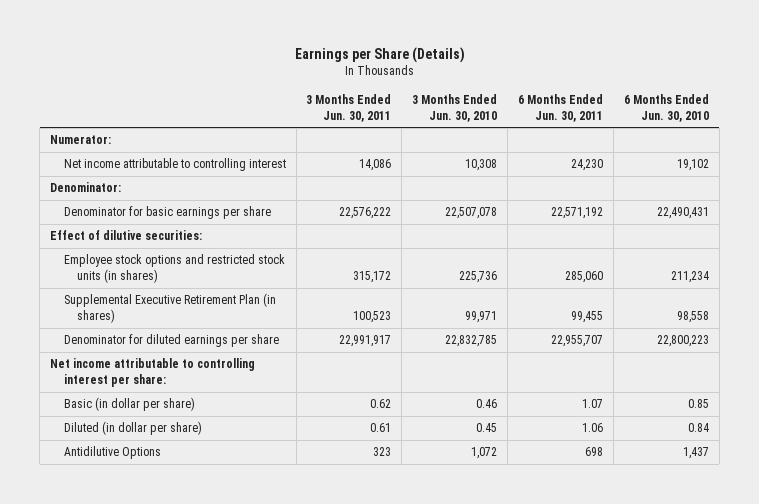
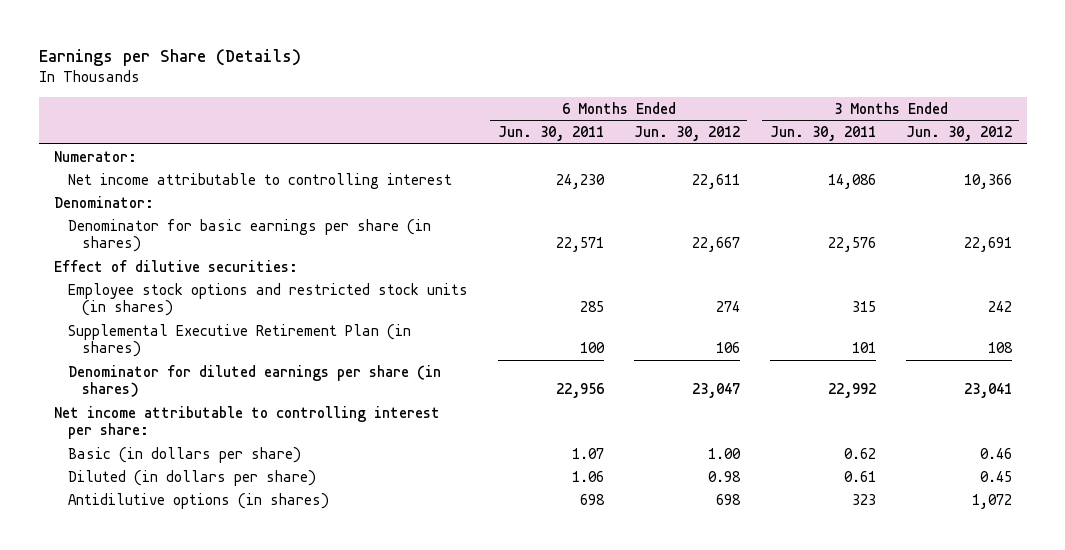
[412,93,498,122] 3 Months Ended Jun. 30, 2010 -> none
[624,93,710,122] 6 Months Ended Jun. 30, 2010 -> none
none -> [633,126,740,142] Jun. 30, 2012
none -> [905,126,1012,142] Jun. 30, 2012
[63,206,271,220] Denominator for basic earnings per share -> [67,218,431,253] Denominator for basic earnings per share (in shares)
[339,207,392,220] 22,576,222 -> [827,237,876,253] 22,576
[551,207,604,220] 22,571,192 -> [555,237,604,253] 22,571
[353,271,392,284] 315,172 -> [851,301,876,313] 315
[565,271,604,284] 285,060 -> [579,301,604,313] 285
[353,311,392,324] 100,523 -> [851,342,876,354] 101
[571,311,604,324] 99,455 -> [579,342,605,354] 100
[63,334,279,348] Denominator for diluted earnings per share -> [67,364,441,398] Denominator for diluted earnings per share (in shares)
[339,335,392,348] 22,991,917 -> [827,383,876,399] 22,992
[551,335,604,348] 22,955,707 -> [555,383,604,399] 22,956
[63,397,195,412] Basic (in dollar per share) -> [67,446,301,463] Basic (in dollars per share)
[63,421,202,436] Diluted (in dollar per share) -> [67,469,316,486] Diluted (in dollars per share)
[63,446,161,460] Antidilutive Options -> [67,492,329,509] Antidilutive options (in shares)

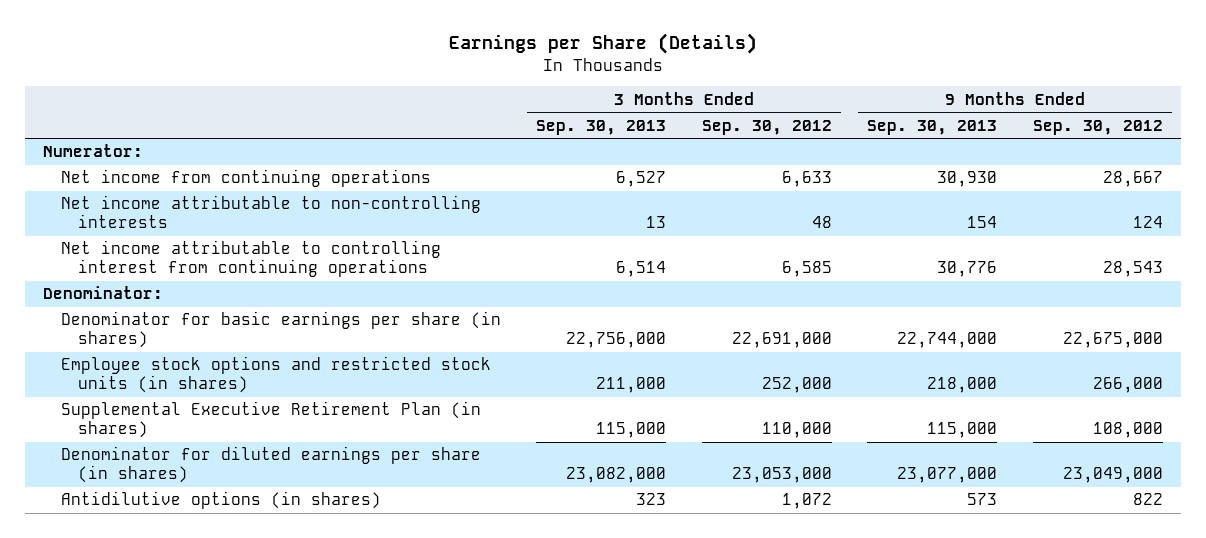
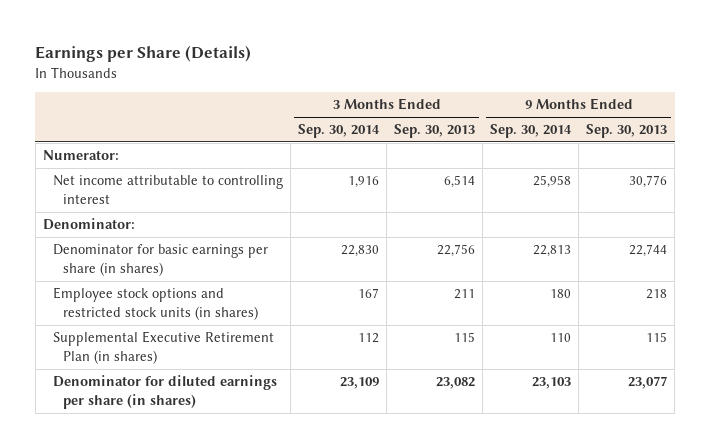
[701,119,832,135] Sep. 30, 2012 -> none
[1032,119,1163,135] Sep. 30, 2012 -> none
none -> [298,124,381,139] Sep. 30, 2014
none -> [490,124,573,139] Sep. 30, 2014
[60,169,431,188] Net income from continuing operations -> none
[60,195,481,229] Net income attributable to non-controlling interests -> none
[60,240,441,278] Net income attributable to controlling interest from continuing operations -> [53,175,284,205] Net income attributable to controlling interest
[60,491,381,510] Antidilutive options (in shares) -> none
[566,332,667,349] 22,756,000 -> [437,244,476,258] 22,756
[897,332,998,349] 22,744,000 -> [629,244,668,258] 22,744
[596,377,667,394] 211,000 -> [454,289,476,300] 211
[927,377,998,394] 218,000 -> [646,289,668,300] 218
[596,422,667,439] 115,000 -> [454,332,476,343] 115
[927,422,998,439] 115,000 -> [646,332,668,343] 115
[566,467,667,484] 23,082,000 -> [436,377,476,390] 23,082
[897,467,998,484] 23,077,000 -> [628,376,668,390] 23,077

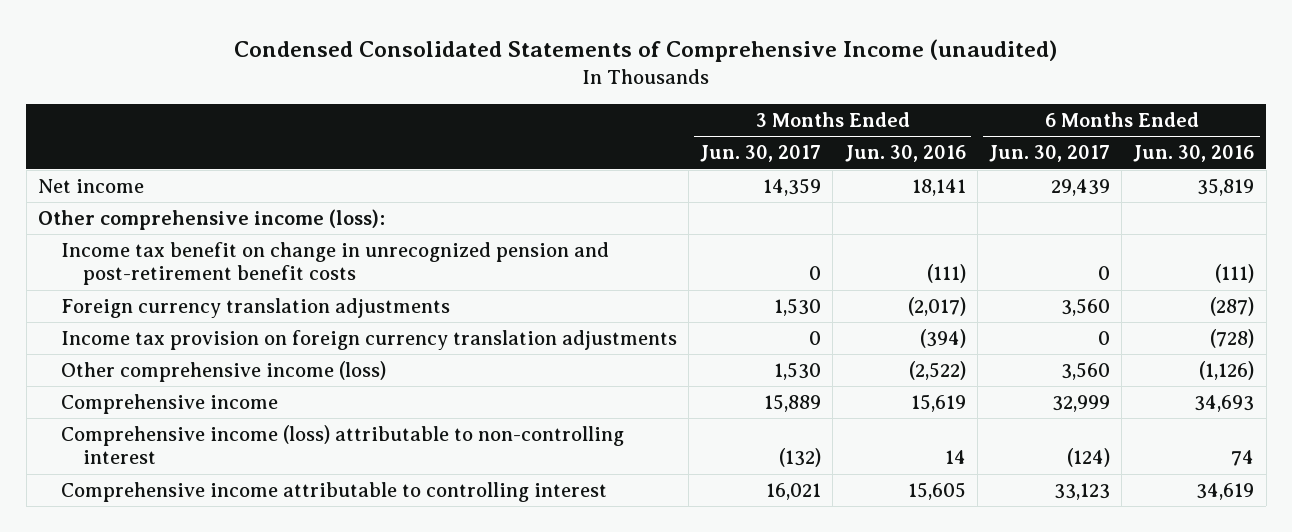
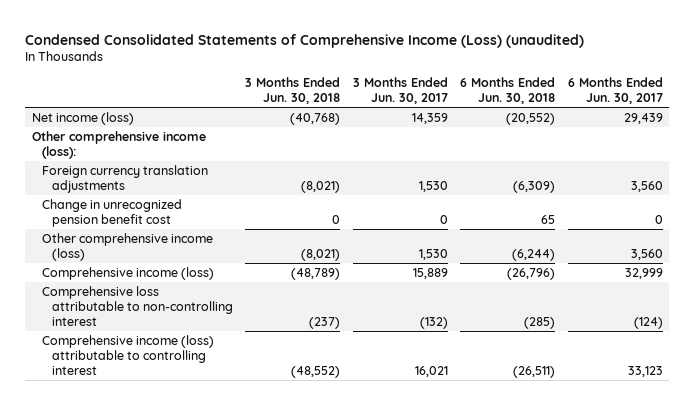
[234,38,1058,62] Condensed Consolidated Statements of Comprehensive Income (unaudited) -> [25,33,585,48] Condensed Consolidated Statements of Comprehensive Income (Loss) (unaudited)
[844,145,966,163] Jun. 30, 2016 -> none
[1133,145,1255,163] Jun. 30, 2016 -> none
none -> [245,77,341,105] 3 Months Ended Jun. 30, 2018
none -> [460,77,556,105] 6 Months Ended Jun. 30, 2018
[37,179,144,194] Net income -> [31,111,134,125] Net income (loss)
[60,242,609,286] Income tax benefit on change in unrecognized pension and post-retirement benefit costs -> none
[60,330,677,351] Income tax provision on foreign currency translation adjustments -> none
none -> [41,198,182,227] Change in unrecognized pension benefit cost
[60,394,278,415] Comprehensive income -> [41,266,214,280] Comprehensive income (loss)
[60,425,624,465] Comprehensive income (loss) attributable to non-controlling interest -> [41,285,233,327] Comprehensive loss attributable to non-controlling interest
[60,482,607,503] Comprehensive income attributable to controlling interest -> [41,334,214,376] Comprehensive income (loss) attributable to controlling interest

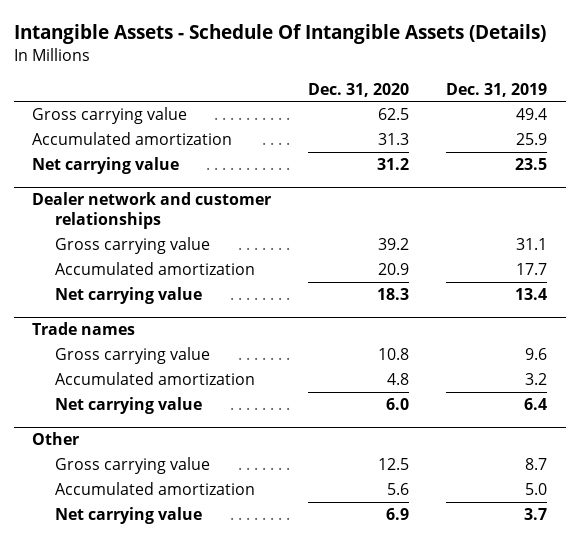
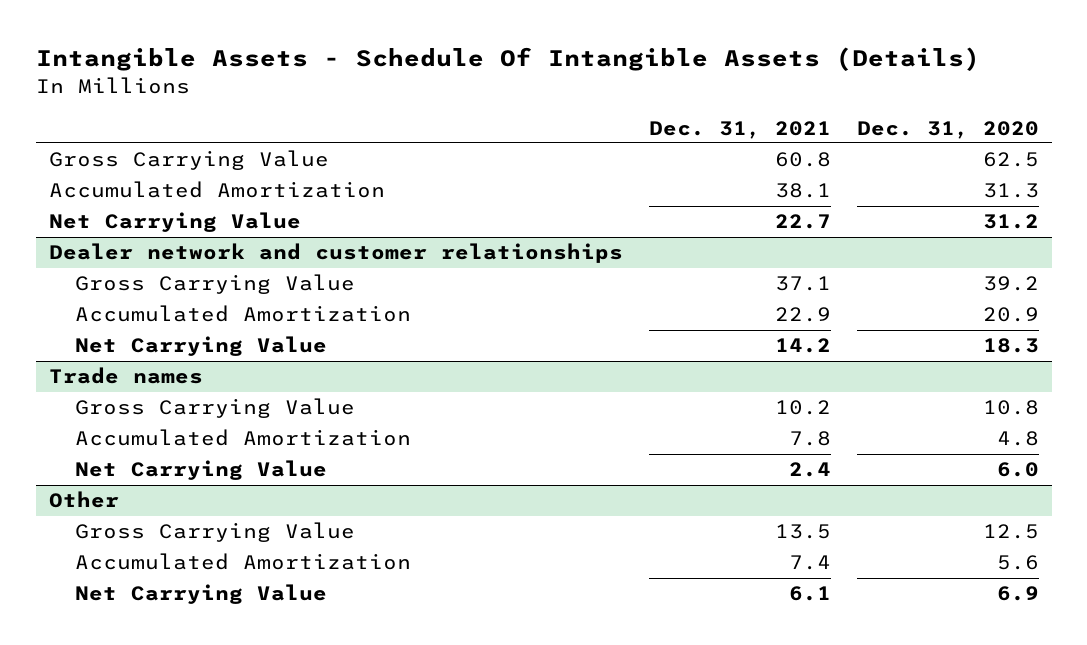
[446,82,548,97] Dec. 31, 2019 -> none
none -> [648,120,831,139] Dec. 31, 2021
[32,107,188,125] Gross carrying value -> [48,150,329,171] Gross Carrying Value
[32,132,233,146] Accumulated amortization -> [48,181,385,199] Accumulated Amortization
[32,157,180,175] Net carrying value -> [48,212,301,233] Net Carrying Value
[55,237,211,255] Gross carrying value -> [74,274,355,295] Gross Carrying Value
[55,262,256,276] Accumulated amortization -> [74,305,411,323] Accumulated Amortization
[55,287,203,305] Net carrying value -> [74,336,327,357] Net Carrying Value
[55,347,211,365] Gross carrying value -> [74,398,355,419] Gross Carrying Value
[55,372,256,386] Accumulated amortization -> [74,429,411,447] Accumulated Amortization
[55,397,203,415] Net carrying value -> [74,460,327,481] Net Carrying Value
[55,457,211,475] Gross carrying value -> [74,522,355,543] Gross Carrying Value
[55,482,256,496] Accumulated amortization -> [74,553,411,571] Accumulated Amortization
[55,507,203,525] Net carrying value -> [74,584,327,605] Net Carrying Value

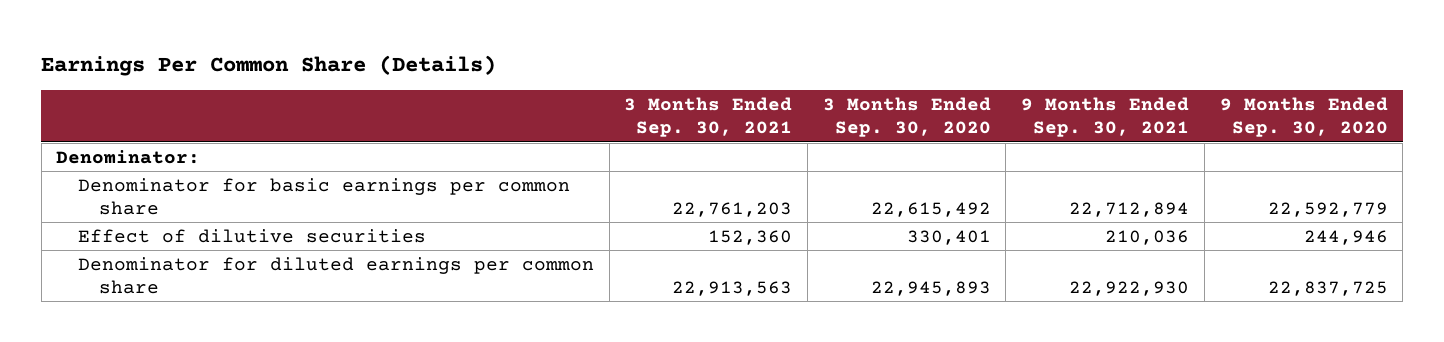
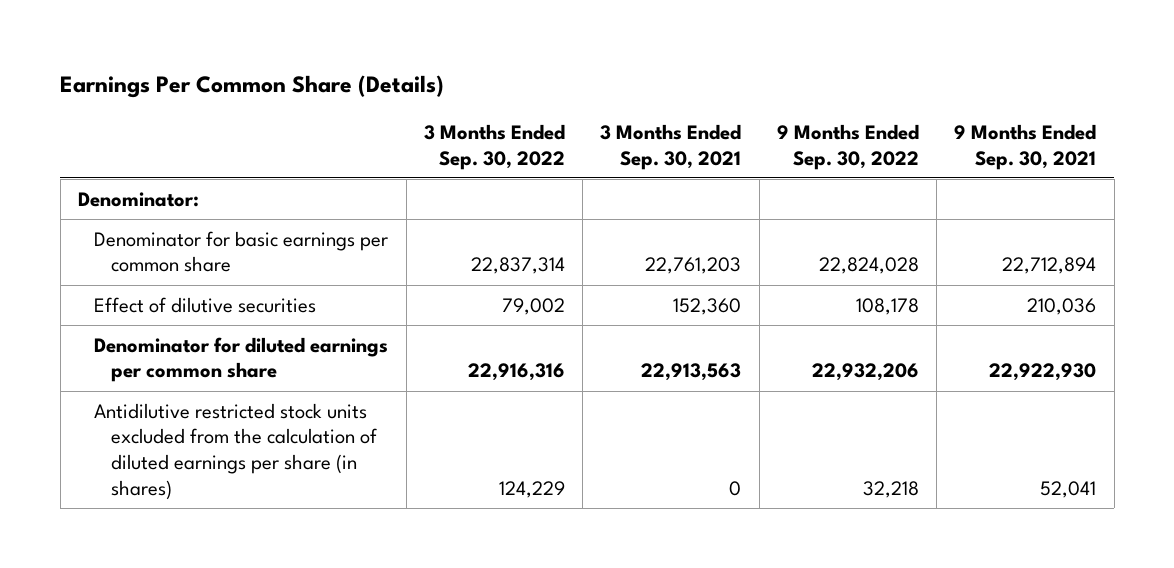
[822,97,991,138] 3 Months Ended Sep. 30, 2020 -> none
[1219,97,1388,138] 9 Months Ended Sep. 30, 2020 -> none
none -> [423,123,565,170] 3 Months Ended Sep. 30, 2022
none -> [776,123,919,170] 9 Months Ended Sep. 30, 2022
none -> [94,402,377,500] Antidilutive restricted stock units excluded from the calculation of diluted earnings per share (in shares)

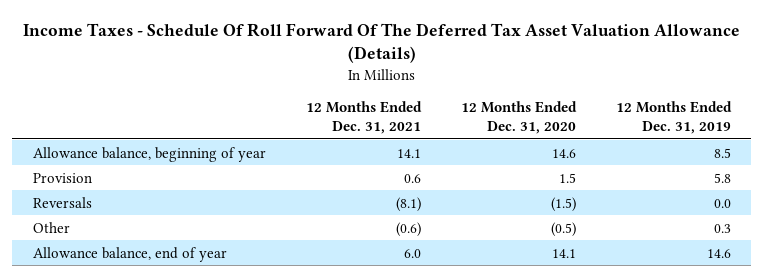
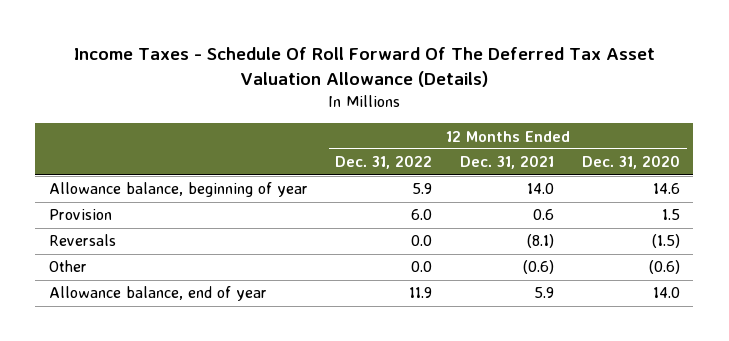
[616,101,733,134] 12 Months Ended Dec. 31, 2019 -> none
none -> [335,155,433,170] Dec. 31, 2022
[396,148,421,158] 14.1 -> [527,183,555,195] 14.0
[551,221,577,237] (0.5) -> [648,260,680,275] (0.6)
[403,248,421,258] 6.0 -> [534,287,555,299] 5.9
[552,248,577,258] 14.1 -> [652,287,680,299] 14.0

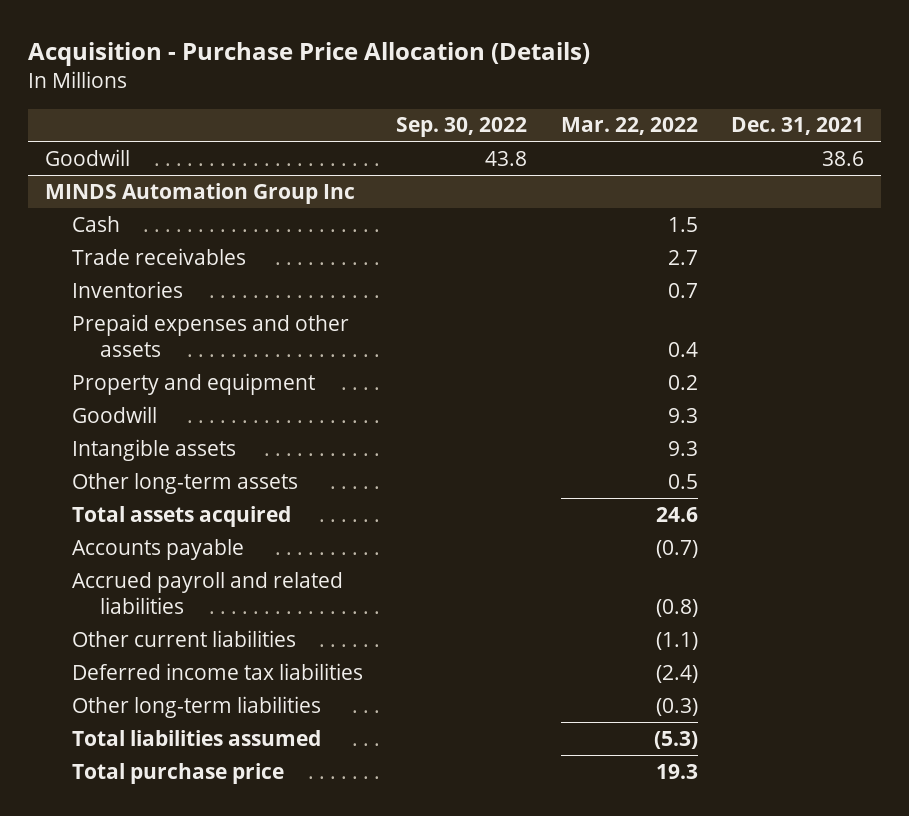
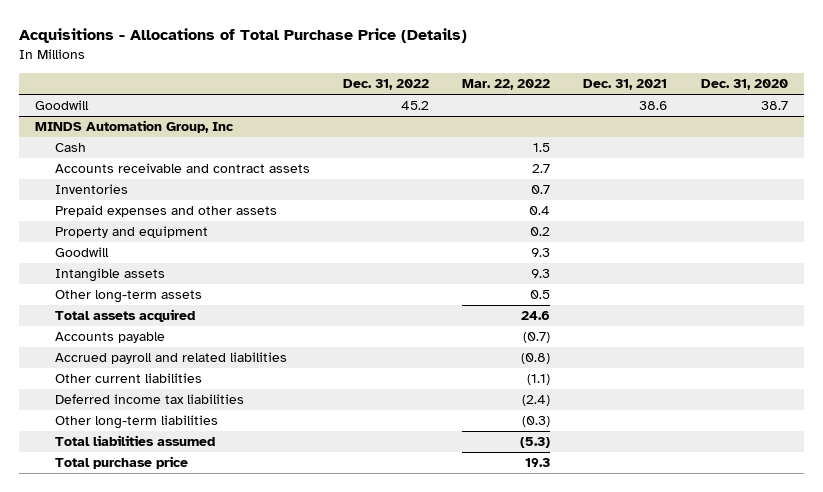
[28,42,591,67] Acquisition - Purchase Price Allocation (Details) -> [18,28,467,44] Acquisitions - Allocations of Total Purchase Price (Details)
[396,117,528,138] Sep. 30, 2022 -> none
none -> [342,79,429,91] Dec. 31, 2022
none -> [700,79,788,91] Dec. 31, 2020
[44,182,355,204] MINDS Automation Group Inc -> [35,120,235,134] MINDS Automation Group, Inc
[72,247,247,265] Trade receivables -> [54,163,310,174] Accounts receivable and contract assets

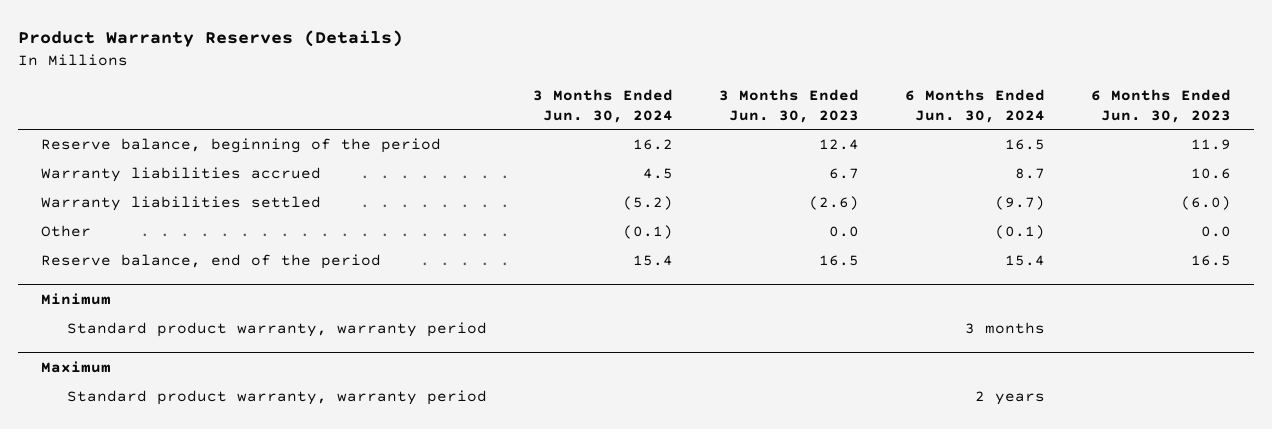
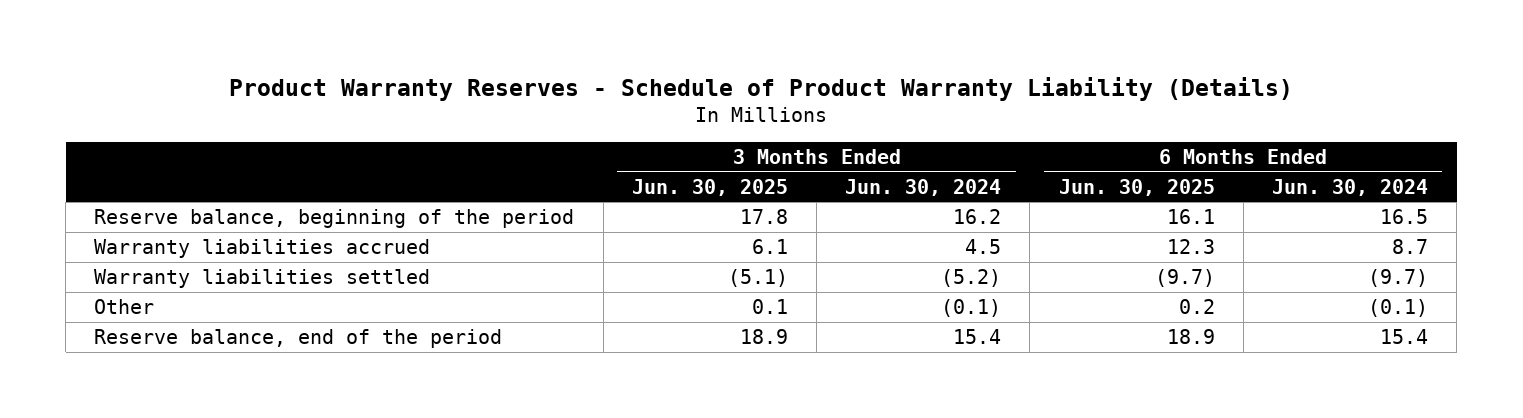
[18,30,404,48] Product Warranty Reserves (Details) -> [229,77,1294,102] Product Warranty Reserves - Schedule of Product Warranty Liability (Details)
[718,89,859,123] 3 Months Ended Jun. 30, 2023 -> none
[1090,89,1231,123] 6 Months Ended Jun. 30, 2023 -> none
none -> [631,178,788,196] Jun. 30, 2025
none -> [1058,178,1215,196] Jun. 30, 2025
[41,292,112,305] Minimum -> none
[66,322,487,338] Standard product warranty, warranty period -> none
[41,360,112,373] Maximum -> none
[66,390,487,406] Standard product warranty, warranty period -> none

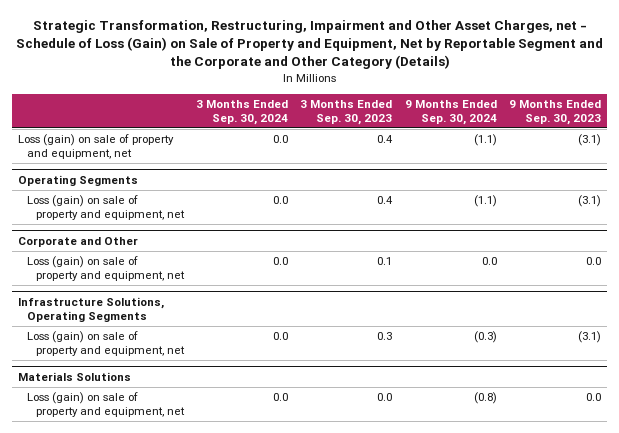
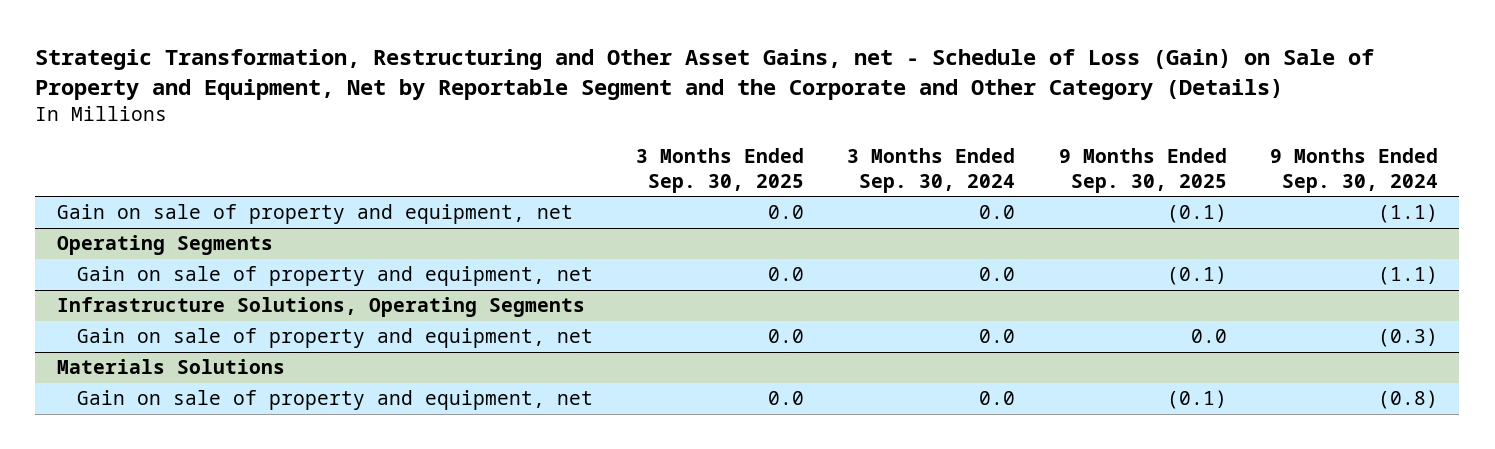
[15,19,603,70] Strategic Transformation, Restructuring, Impairment and Other Asset Charges, net - Schedule of Loss (Gain) on Sale of Property and Equipment, Net by Reportable Segment and the Corporate and Other Category (Details) -> [35,49,1375,100] Strategic Transformation, Restructuring and Other Asset Gains, net - Schedule of Loss (Gain) on Sale of Property and Equipment, Net by Reportable Segment and the Corporate and Other Category (Details)
[300,99,393,125] 3 Months Ended Sep. 30, 2023 -> none
[509,99,602,125] 9 Months Ended Sep. 30, 2023 -> none
none -> [636,147,805,193] 3 Months Ended Sep. 30, 2025
none -> [1058,147,1227,193] 9 Months Ended Sep. 30, 2025
[17,134,174,160] Loss (gain) on sale of property and equipment, net -> [56,204,573,225] Gain on sale of property and equipment, net
[17,237,138,248] Corporate and Other -> none
[26,256,185,282] Loss (gain) on sale of property and equipment, net -> none
[26,195,185,221] Loss (gain) on sale of property and equipment, net -> [76,266,593,287] Gain on sale of property and equipment, net
[26,331,185,357] Loss (gain) on sale of property and equipment, net -> [76,328,593,349] Gain on sale of property and equipment, net
[26,392,185,418] Loss (gain) on sale of property and equipment, net -> [76,390,593,411] Gain on sale of property and equipment, net

